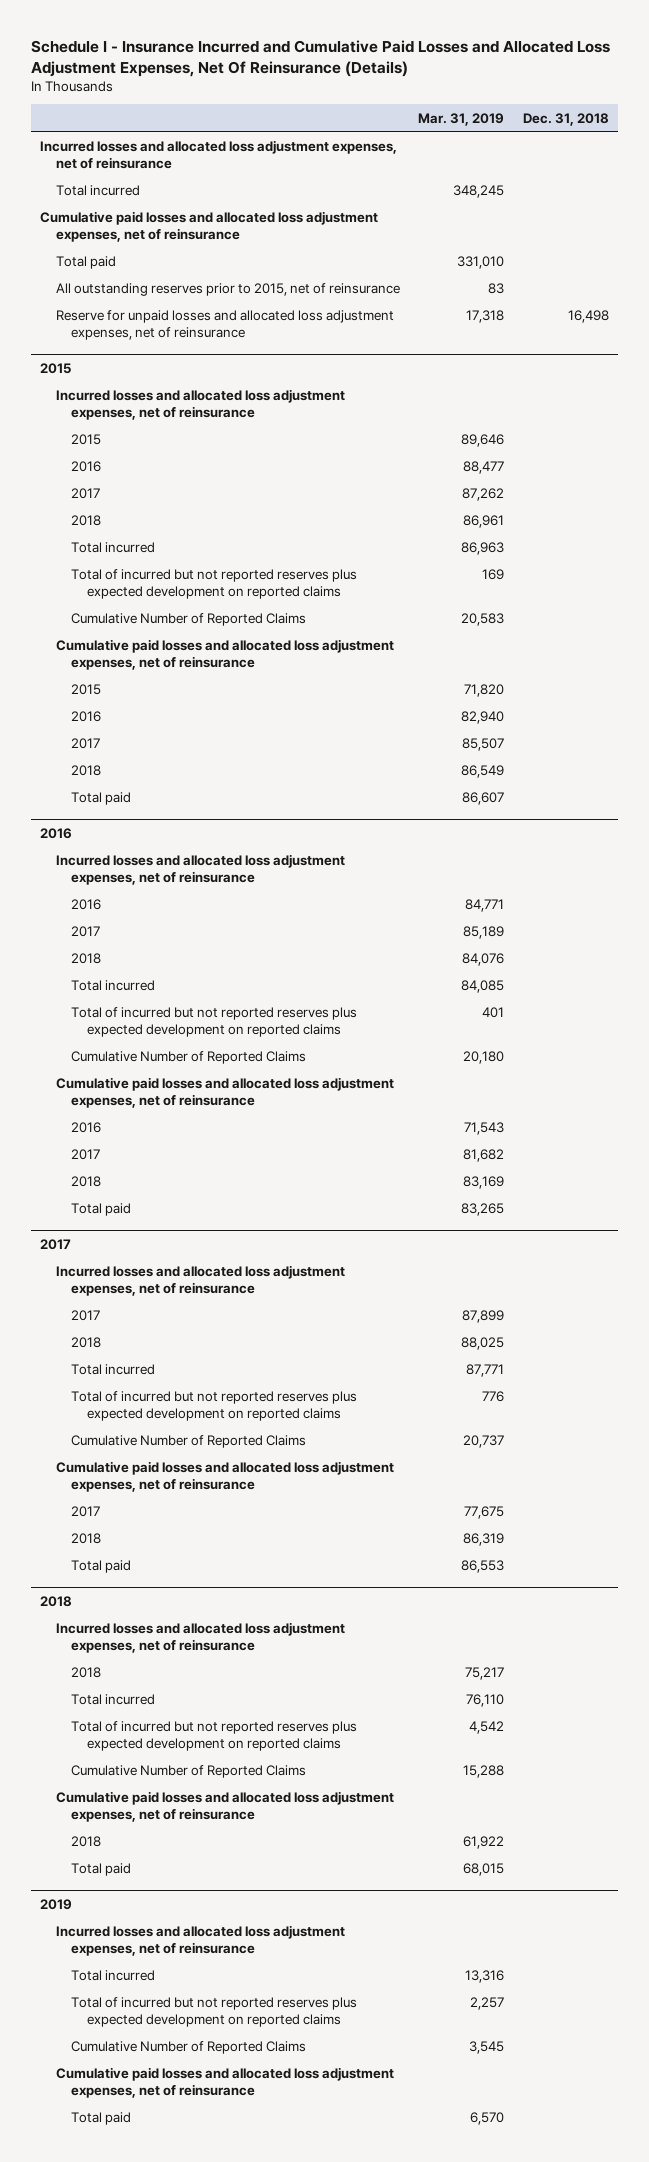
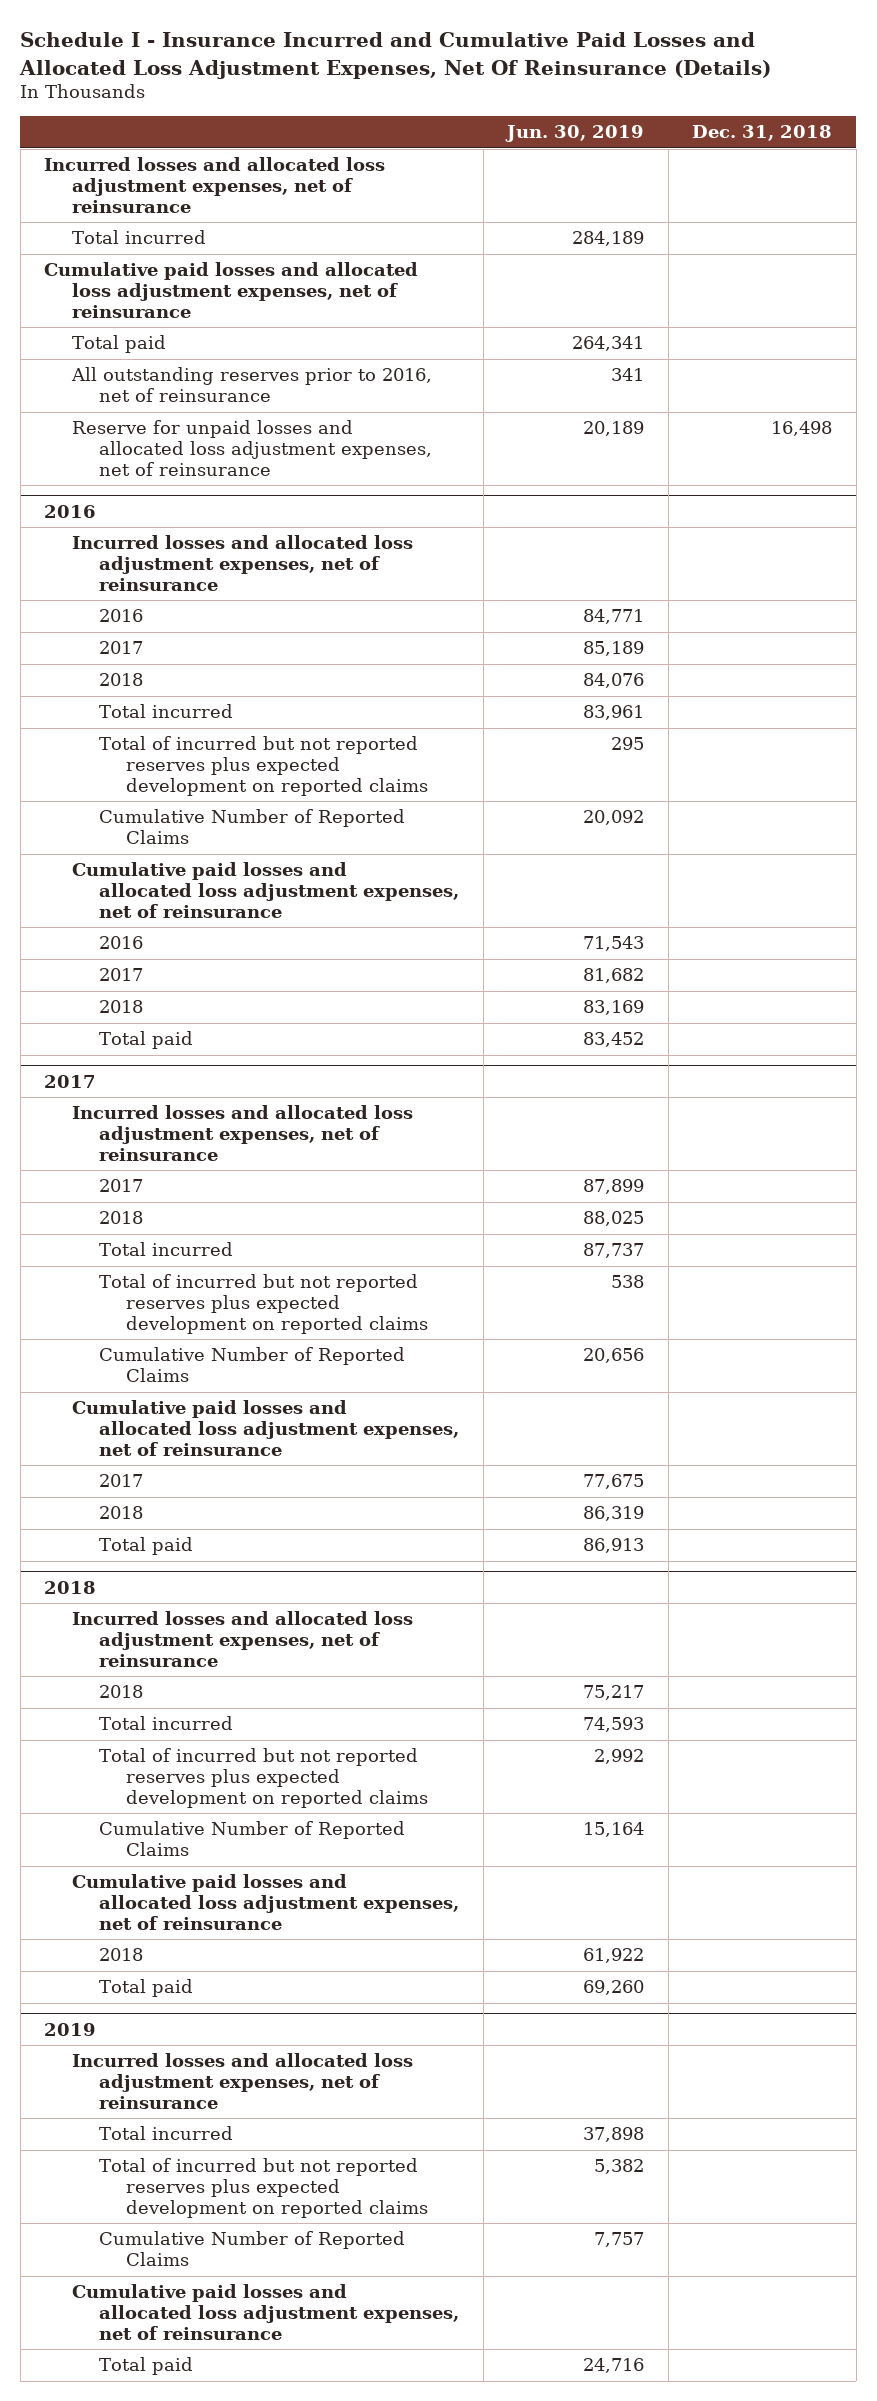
[418,112,505,126] Mar. 31, 2019 -> none
none -> [505,125,645,143] Jun. 30, 2019
[55,283,400,297] All outstanding reserves prior to 2015, net of reinsurance -> [70,367,432,403] All outstanding reserves prior to 2016, net of reinsurance
[40,362,72,374] 2015 -> none
[55,389,345,421] Incurred losses and allocated loss adjustment expenses, net of reinsurance -> none
[71,434,102,446] 2015 -> none
[71,461,102,473] 2016 -> none
[71,488,101,500] 2017 -> none
[71,515,102,527] 2018 -> none
[71,542,156,554] Total incurred -> none
[71,569,358,600] Total of incurred but not reported reserves plus expected development on reported claims -> none
[71,613,307,627] Cumulative Number of Reported Claims -> none
[55,639,394,671] Cumulative paid losses and allocated loss adjustment expenses, net of reinsurance -> none
[71,684,102,696] 2015 -> none
[71,711,102,723] 2016 -> none
[71,738,101,750] 2017 -> none
[71,765,102,777] 2018 -> none
[71,792,132,806] Total paid -> none

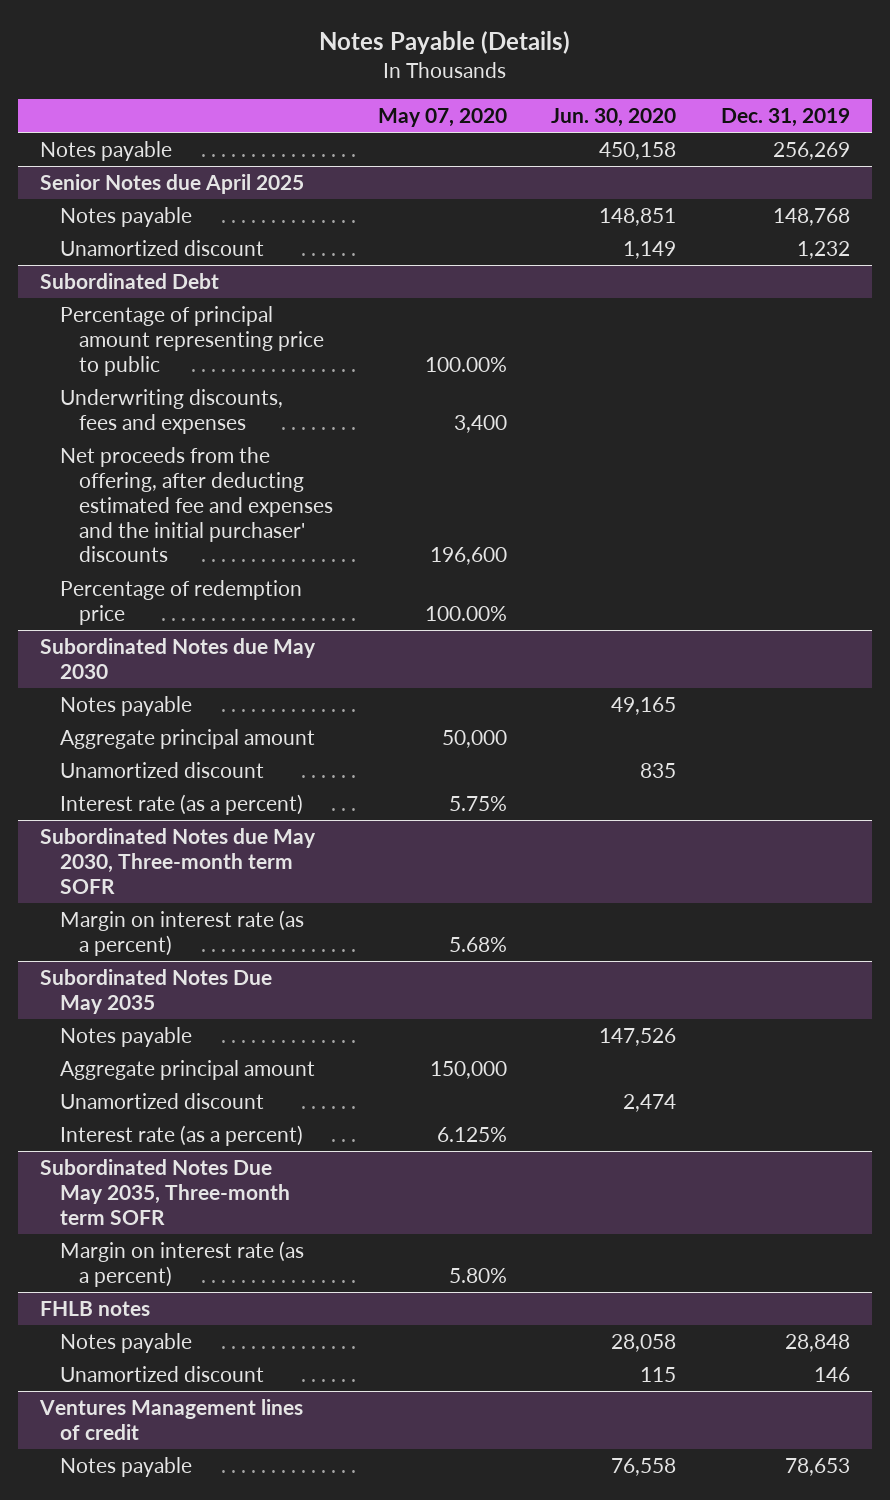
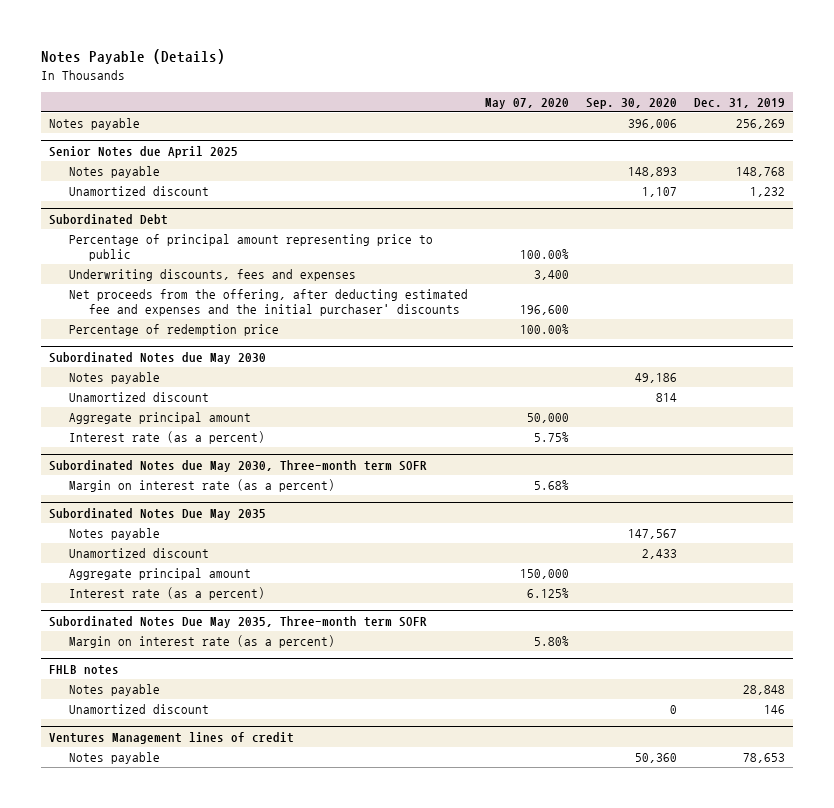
[551,108,677,128] Jun. 30, 2020 -> none
none -> [585,97,677,109] Sep. 30, 2020
[59,729,315,750] Aggregate principal amount -> [68,412,251,425] Aggregate principal amount
[59,1060,315,1081] Aggregate principal amount -> [68,568,251,581] Aggregate principal amount

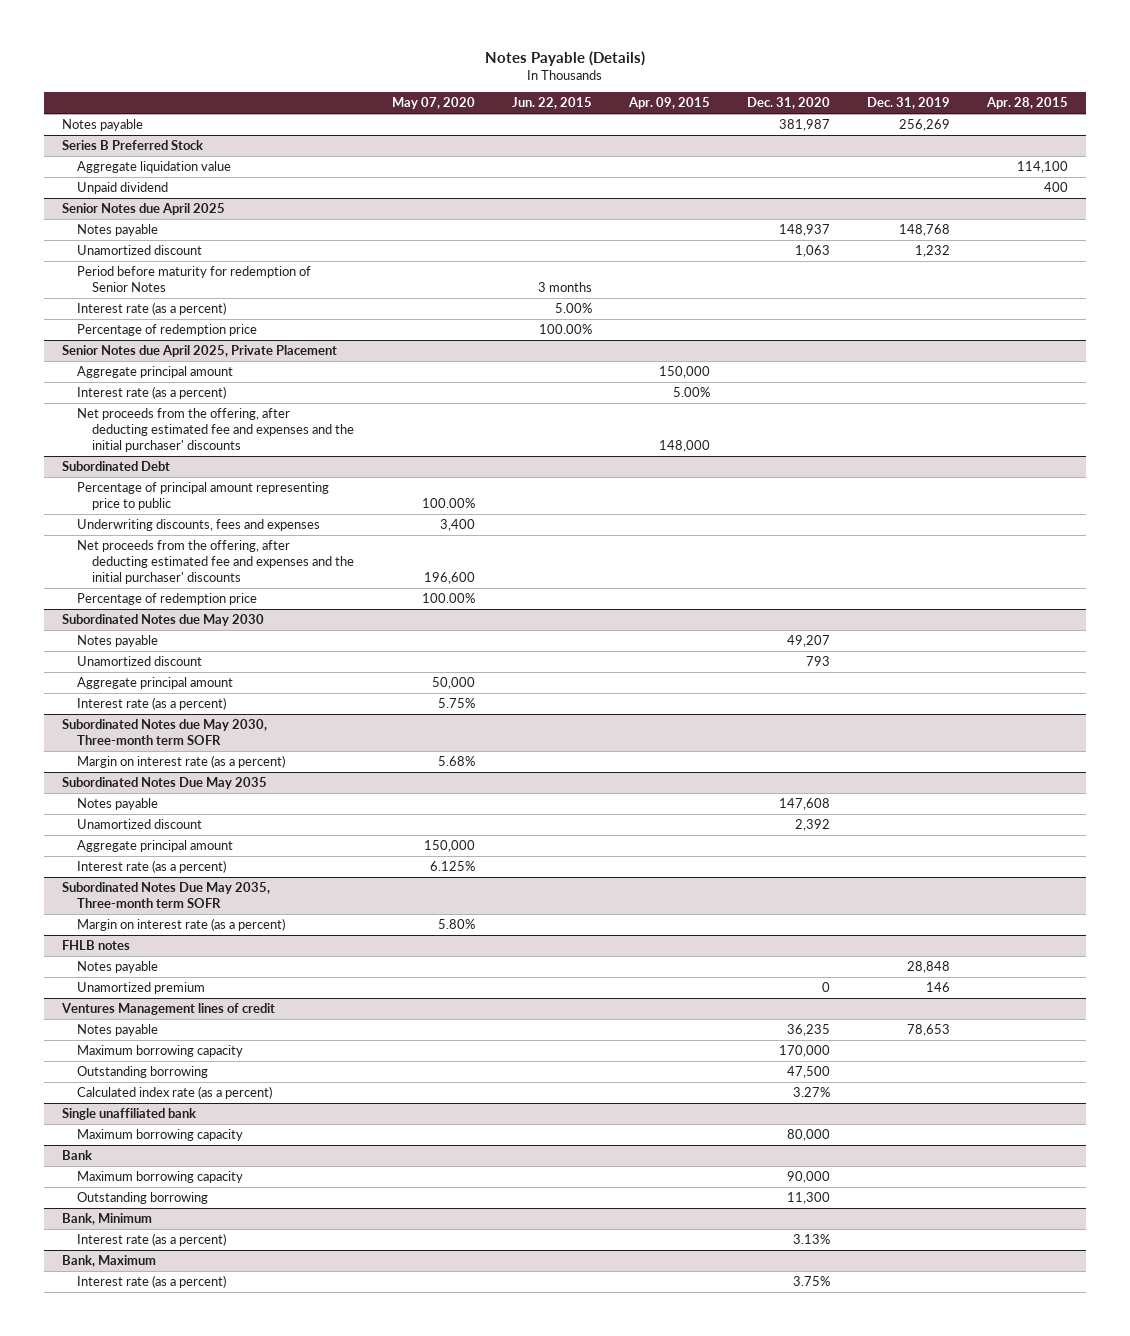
[585,97,677,109] Sep. 30, 2020 -> none
none -> [511,97,592,110] Jun. 22, 2015
none -> [627,97,710,110] Apr. 09, 2015
none -> [746,97,830,110] Dec. 31, 2020
none -> [985,97,1068,110] Apr. 28, 2015
none -> [62,140,204,151] Series B Preferred Stock
none -> [77,161,232,174] Aggregate liquidation value
none -> [77,182,169,195] Unpaid dividend
none -> [77,266,312,292] Period before maturity for redemption of Senior Notes
none -> [77,302,227,316] Interest rate (as a percent)
none -> [77,324,258,337] Percentage of redemption price
none -> [62,345,338,358] Senior Notes due April 2025, Private Placement
none -> [77,366,234,379] Aggregate principal amount
none -> [77,386,227,400] Interest rate (as a percent)
none -> [77,408,355,452] Net proceeds from the offering, after deducting estimated fee and expenses and the initial purchaser' discounts
[68,704,209,715] Unamortized discount -> [77,982,206,995] Unamortized premium
none -> [77,1045,244,1058] Maximum borrowing capacity
none -> [77,1066,209,1079] Outstanding borrowing
none -> [77,1086,273,1100] Calculated index rate (as a percent)
none -> [62,1108,197,1121] Single unaffiliated bank
none -> [77,1129,244,1142] Maximum borrowing capacity
none -> [62,1150,93,1161] Bank
none -> [77,1171,244,1184] Maximum borrowing capacity
none -> [77,1192,209,1205] Outstanding borrowing
none -> [62,1213,153,1226] Bank, Minimum
none -> [77,1233,227,1247] Interest rate (as a percent)
none -> [62,1255,157,1268] Bank, Maximum
none -> [77,1275,227,1289] Interest rate (as a percent)

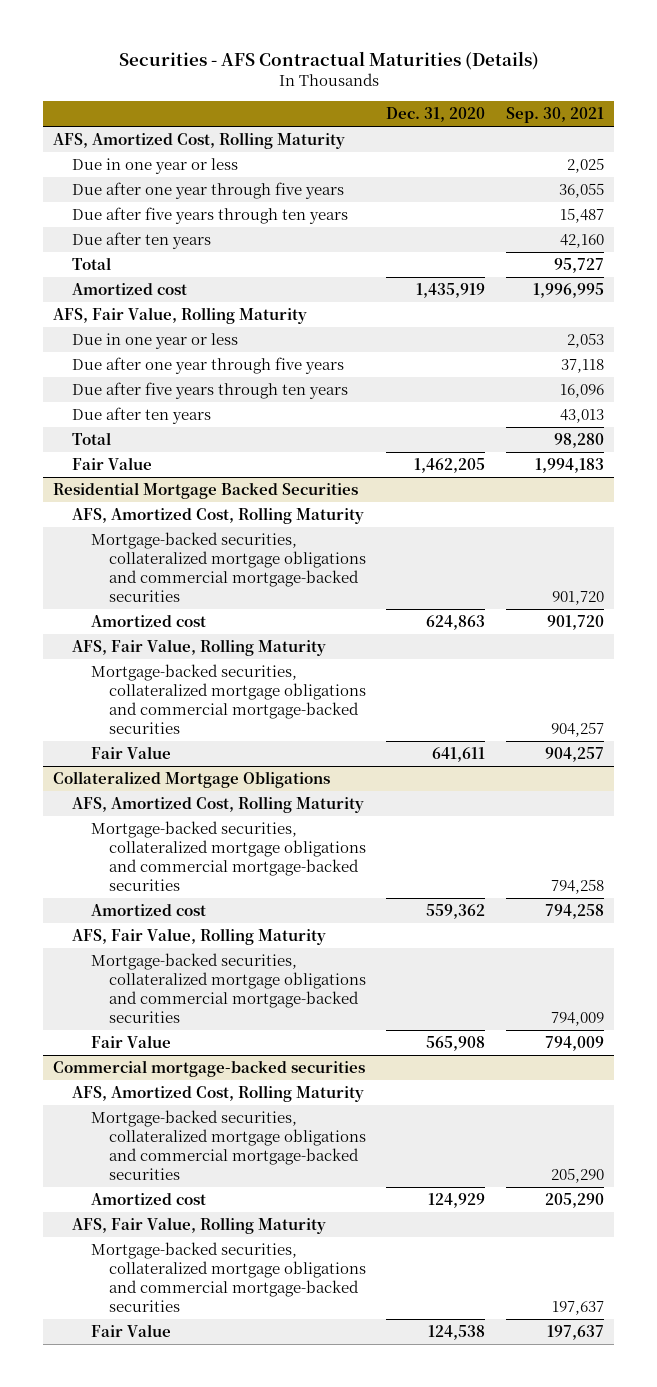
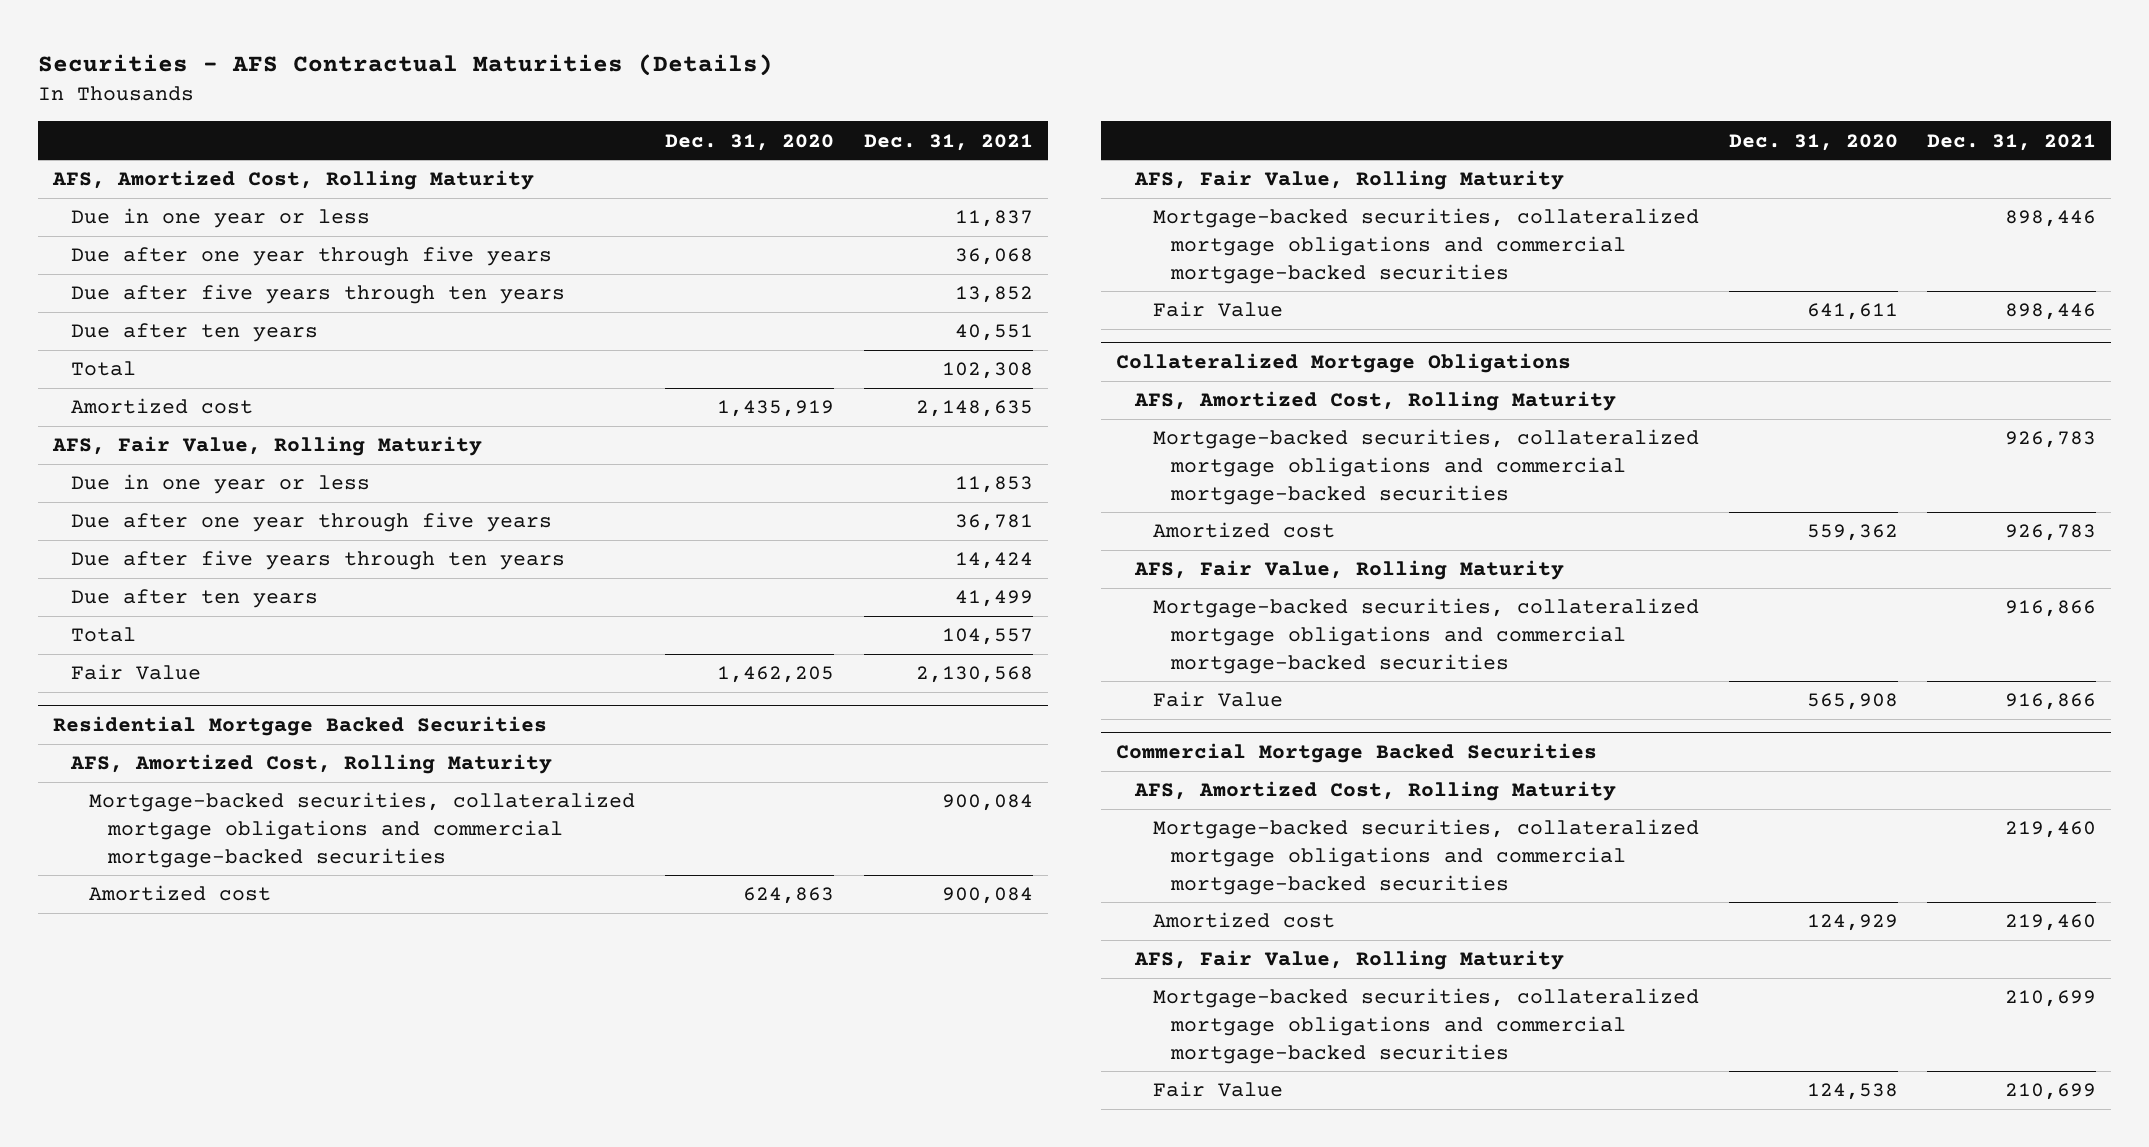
[505,107,604,124] Sep. 30, 2021 -> none
none -> [863,133,1033,151] Dec. 31, 2021
[53,1060,366,1078] Commercial mortgage-backed securities -> [1116,743,1598,764] Commercial Mortgage Backed Securities

